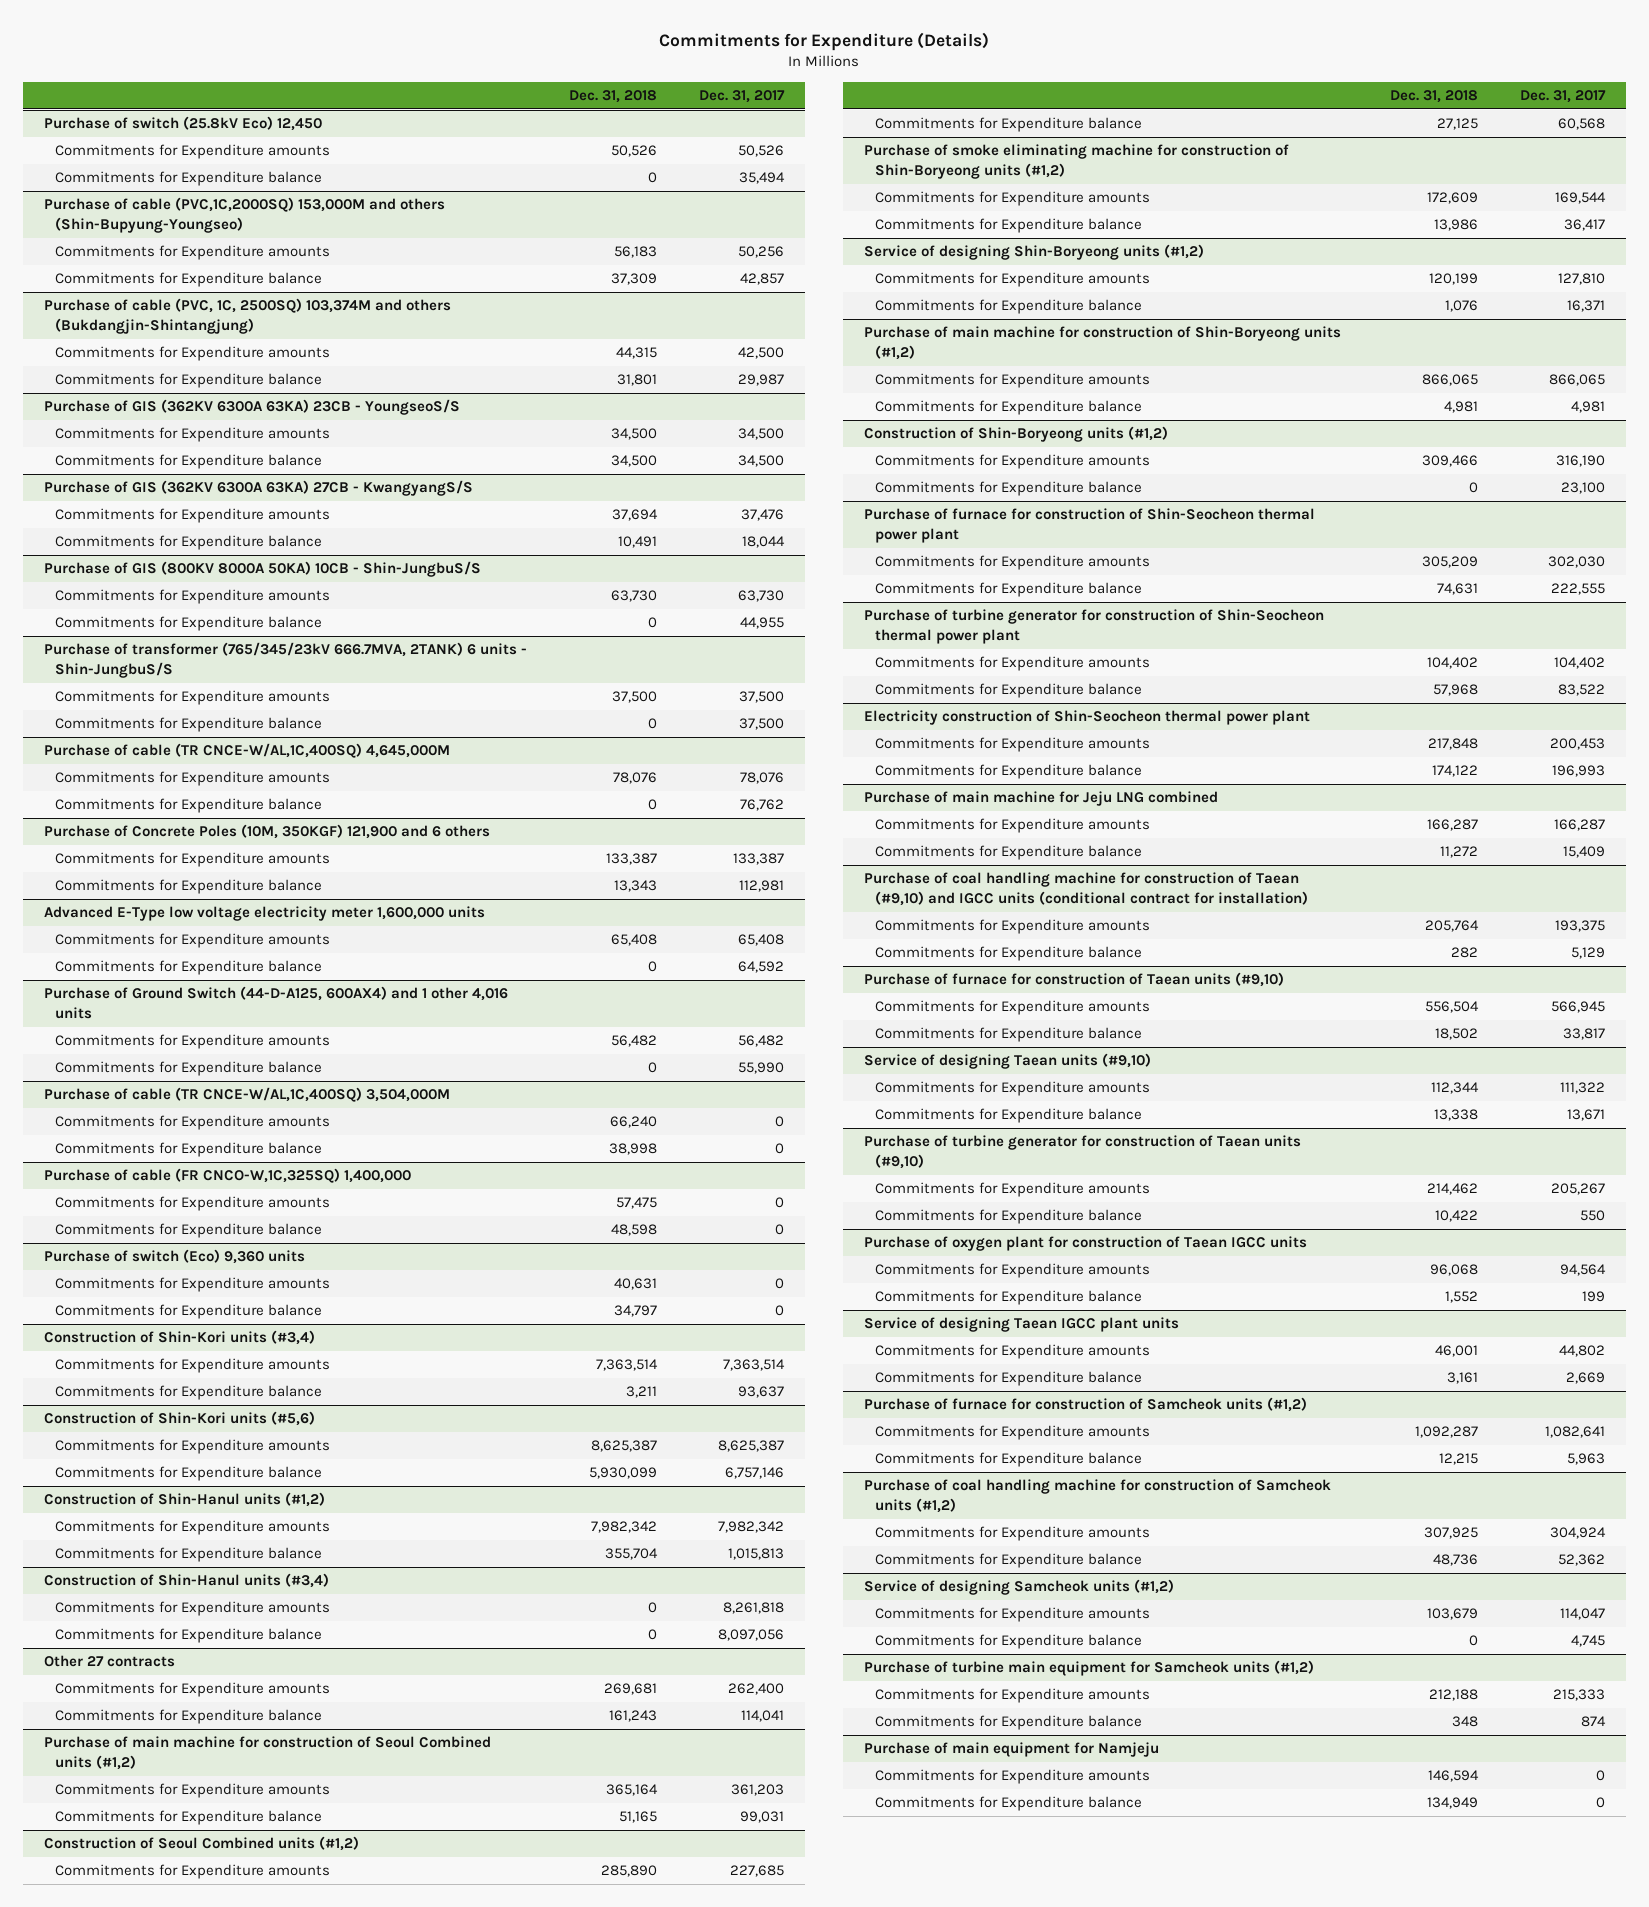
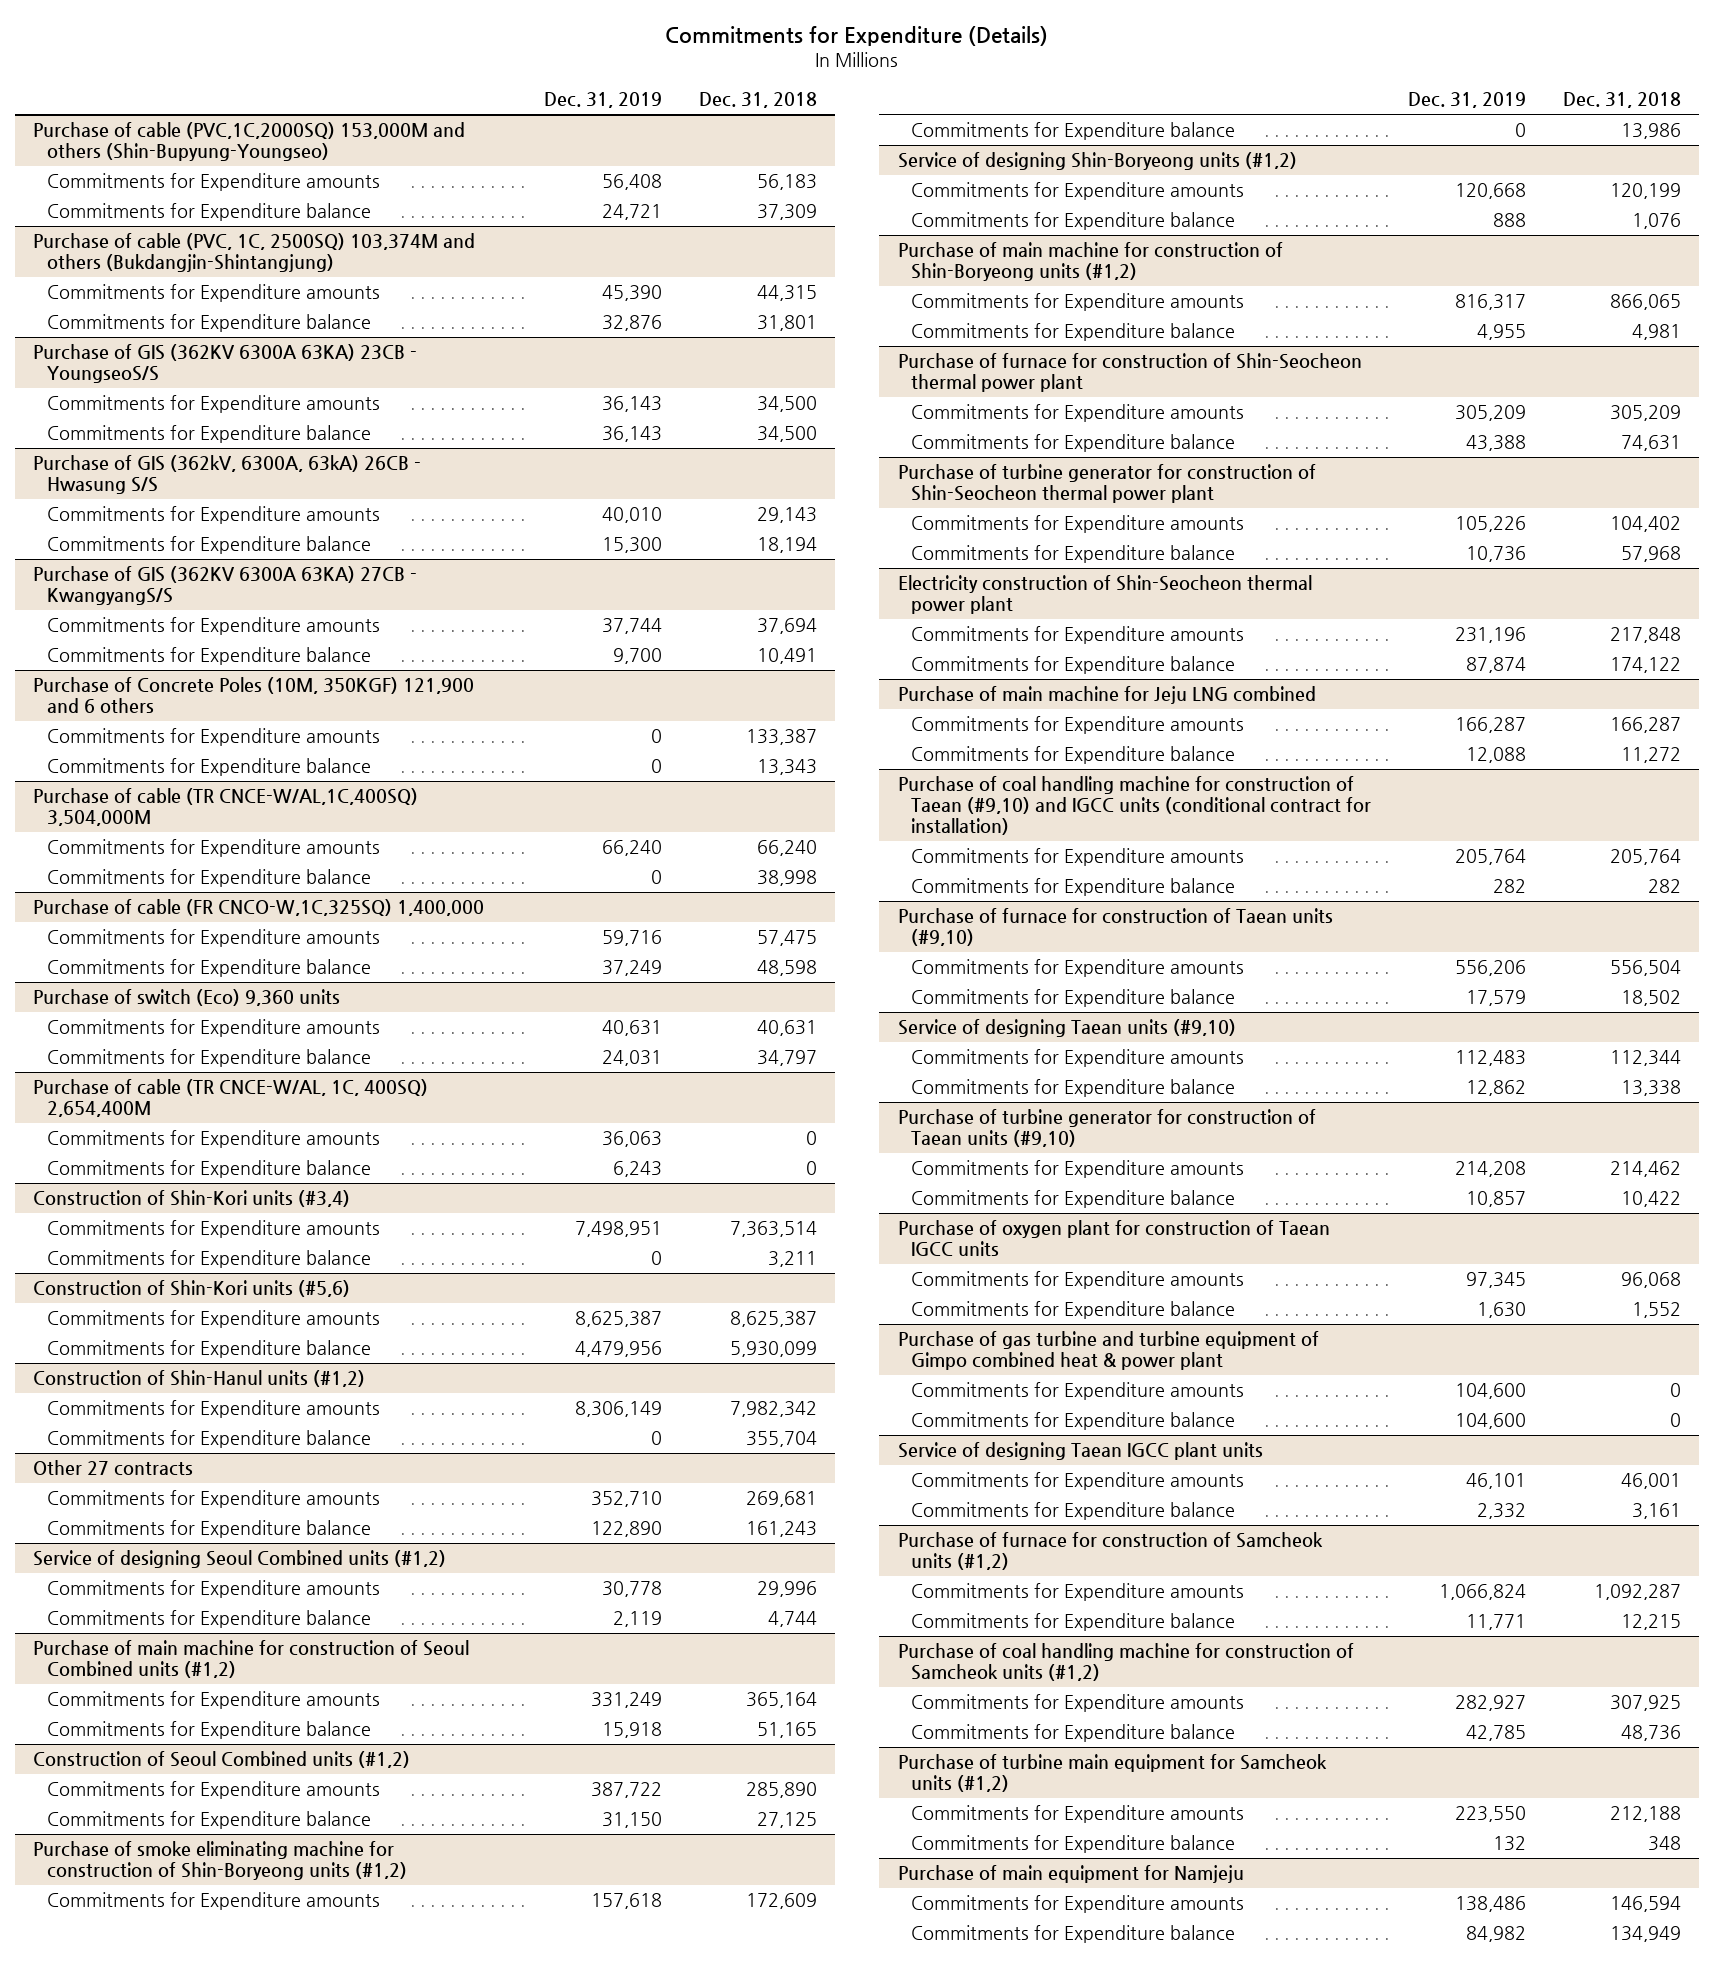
[699,90,786,104] Dec. 31, 2017 -> none
none -> [543,92,662,109] Dec. 31, 2019
[43,116,322,132] Purchase of switch (25.8kV Eco) 12,450 -> none
[54,144,330,160] Commitments for Expenditure amounts -> none
[54,171,322,187] Commitments for Expenditure balance -> none
none -> [33,455,422,495] Purchase of GIS (362kV, 6300A, 63kA) 26CB - Hwasung S/S
none -> [46,506,380,525] Commitments for Expenditure amounts
none -> [46,536,371,555] Commitments for Expenditure balance
[43,561,481,578] Purchase of GIS (800KV 8000A 50KA) 10CB - Shin-JungbuS/S -> none
[54,589,330,605] Commitments for Expenditure amounts -> none
[54,616,322,632] Commitments for Expenditure balance -> none
[43,642,527,678] Purchase of transformer (765/345/23kV 666.7MVA, 2TANK) 6 units - Shin-JungbuS/S -> none
[54,690,330,706] Commitments for Expenditure amounts -> none
[54,717,322,733] Commitments for Expenditure balance -> none
[43,743,450,759] Purchase of cable (TR CNCE-W/AL,1C,400SQ) 4,645,000M -> none
[54,771,330,787] Commitments for Expenditure amounts -> none
[54,798,322,814] Commitments for Expenditure balance -> none
[43,906,485,922] Advanced E-Type low voltage electricity meter 1,600,000 units -> none
[54,933,330,949] Commitments for Expenditure amounts -> none
[54,960,322,976] Commitments for Expenditure balance -> none
[43,986,508,1019] Purchase of Ground Switch (44-D-A125, 600AX4) and 1 other 4,016 units -> none
[54,1034,330,1050] Commitments for Expenditure amounts -> none
[54,1061,322,1077] Commitments for Expenditure balance -> none
none -> [33,1079,429,1118] Purchase of cable (TR CNCE-W/AL, 1C, 400SQ) 2,654,400M
none -> [46,1130,380,1149] Commitments for Expenditure amounts
none -> [46,1160,371,1179] Commitments for Expenditure balance
[43,1573,329,1589] Construction of Shin-Hanul units (#3,4) -> none
[54,1601,330,1617] Commitments for Expenditure amounts -> none
[54,1628,322,1644] Commitments for Expenditure balance -> none
none -> [33,1550,447,1569] Service of designing Seoul Combined units (#1,2)
none -> [46,1580,380,1599] Commitments for Expenditure amounts
none -> [46,1610,371,1629] Commitments for Expenditure balance
[864,426,1169,443] Construction of Shin-Boryeong units (#1,2) -> none
[875,454,1151,470] Commitments for Expenditure amounts -> none
[875,481,1143,497] Commitments for Expenditure balance -> none
none -> [897,1331,1319,1371] Purchase of gas turbine and turbine equipment of Gimpo combined heat & power plant
none -> [910,1382,1244,1401] Commitments for Expenditure amounts
none -> [910,1412,1235,1431] Commitments for Expenditure balance
[864,1579,1175,1596] Service of designing Samcheok units (#1,2) -> none
[875,1607,1151,1623] Commitments for Expenditure amounts -> none
[875,1634,1143,1650] Commitments for Expenditure balance -> none

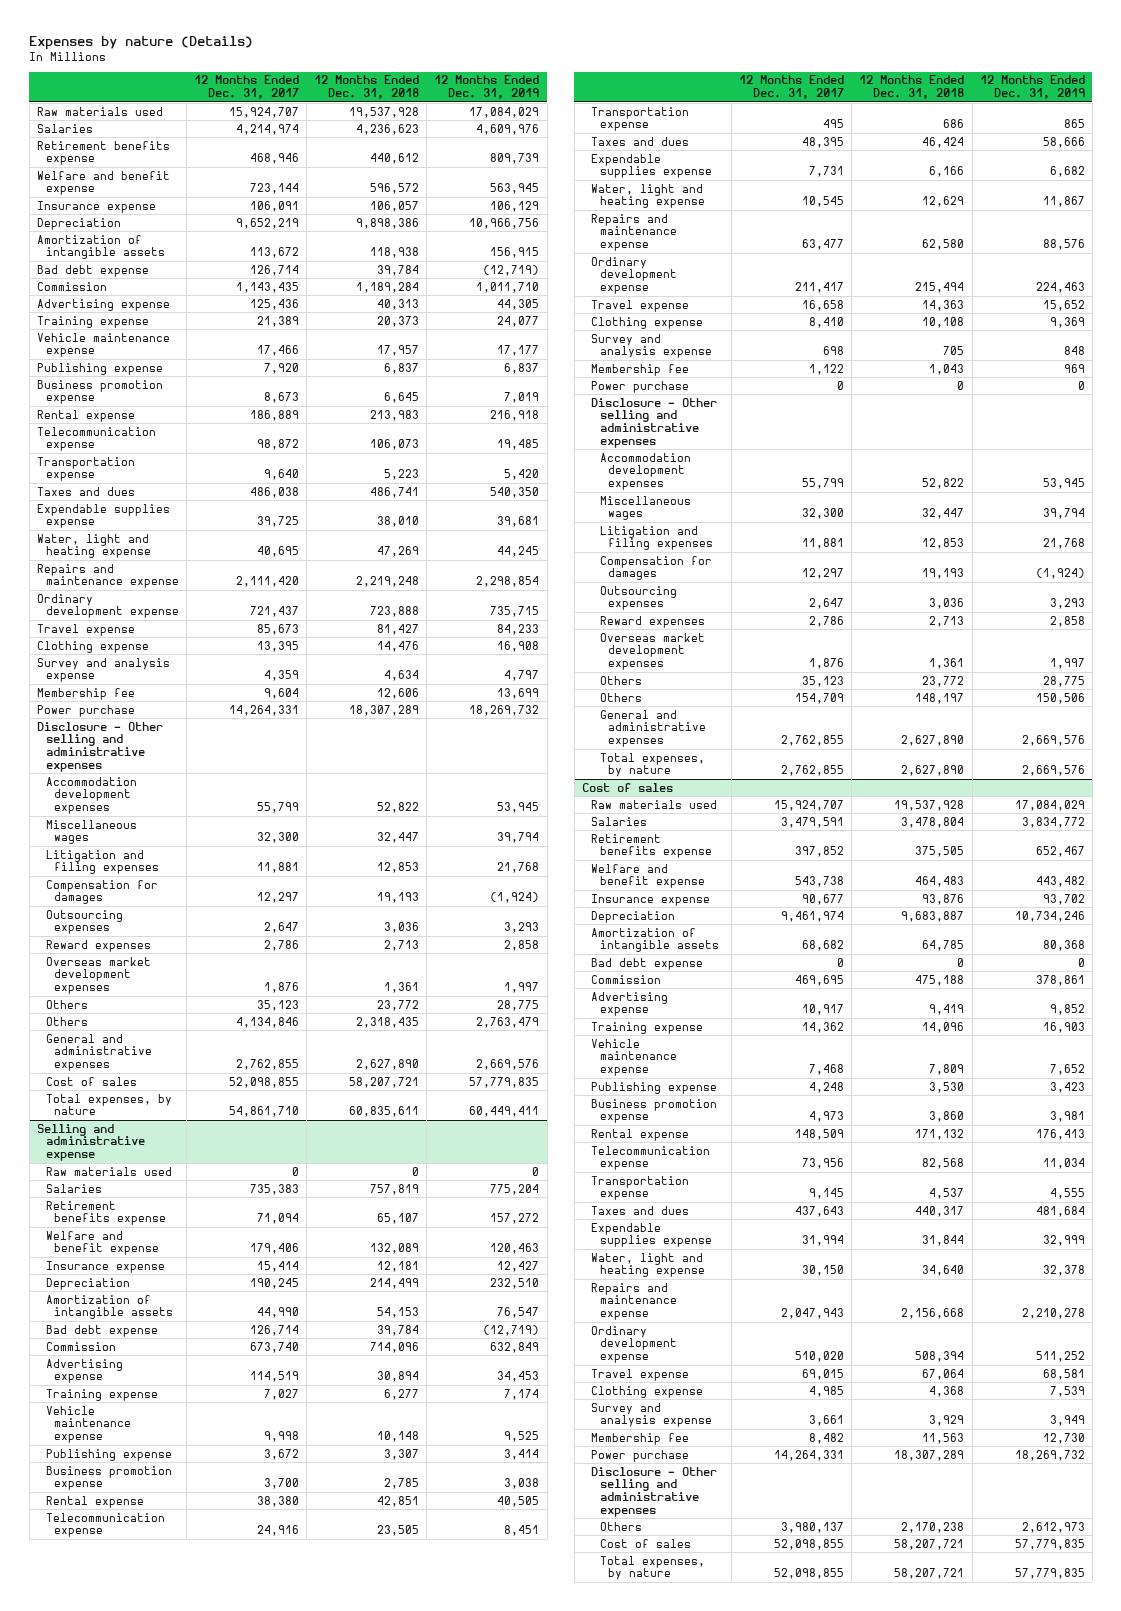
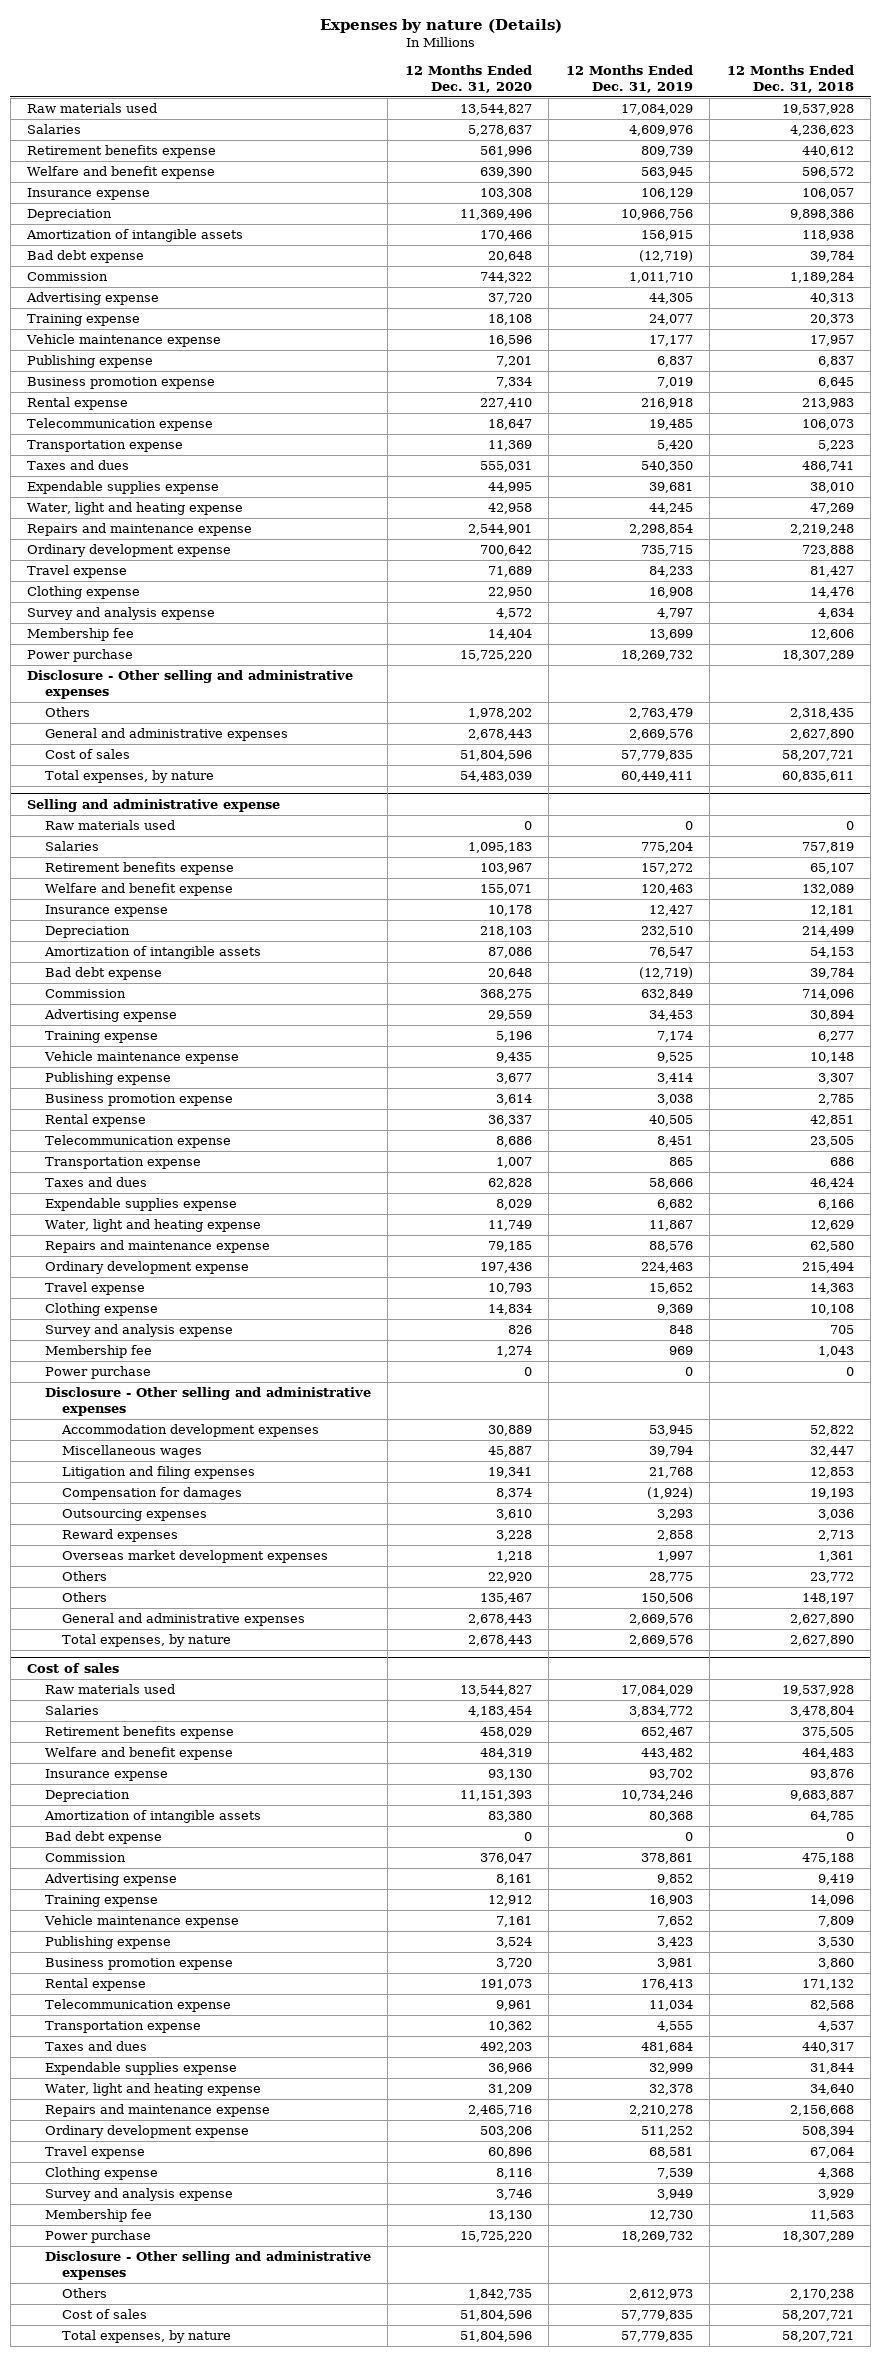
[193,75,299,100] 12 Months Ended Dec. 31, 2017 -> none
none -> [404,64,532,93] 12 Months Ended Dec. 31, 2020
[45,776,137,815] Accommodation development expenses -> none
[45,819,137,845] Miscellaneous wages -> none
[45,849,160,875] Litigation and filing expenses -> none
[45,879,158,905] Compensation for damages -> none
[45,909,123,935] Outsourcing expenses -> none
[45,939,151,952] Reward expenses -> none
[45,956,151,995] Overseas market development expenses -> none
[45,999,88,1009] Others -> none

